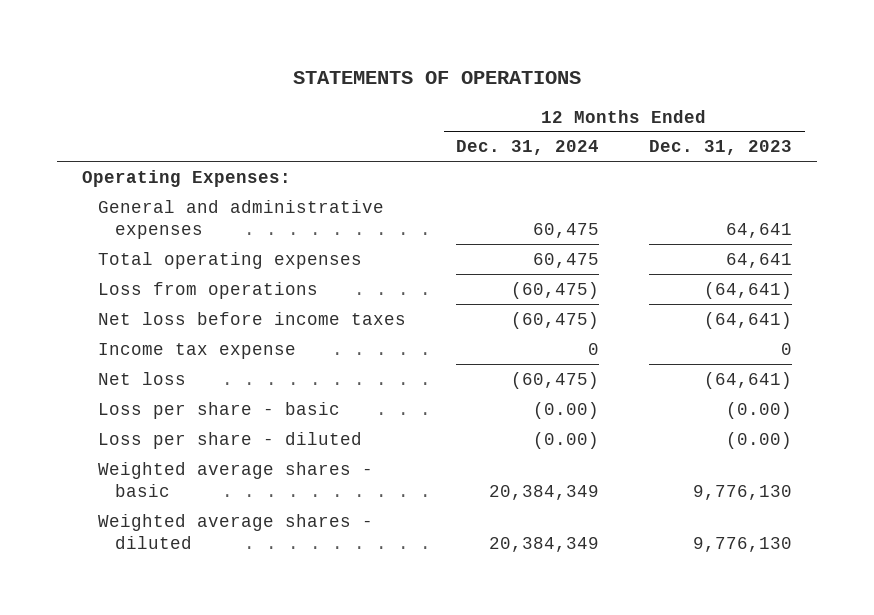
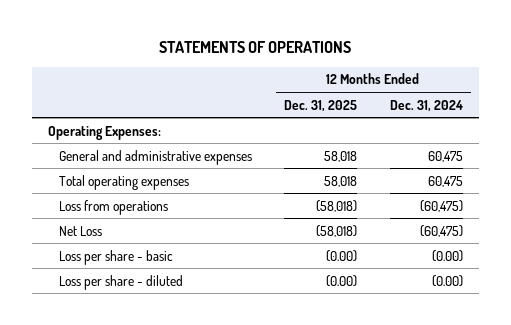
[649,140,793,156] Dec. 31, 2023 -> none
none -> [284,99,358,112] Dec. 31, 2025
[98,311,407,325] Net loss before income taxes -> none
[98,342,297,359] Income tax expense -> none
[98,371,187,385] Net loss -> [58,225,102,236] Net Loss
[98,461,374,498] Weighted average shares - basic -> none
[98,513,374,550] Weighted average shares - diluted -> none

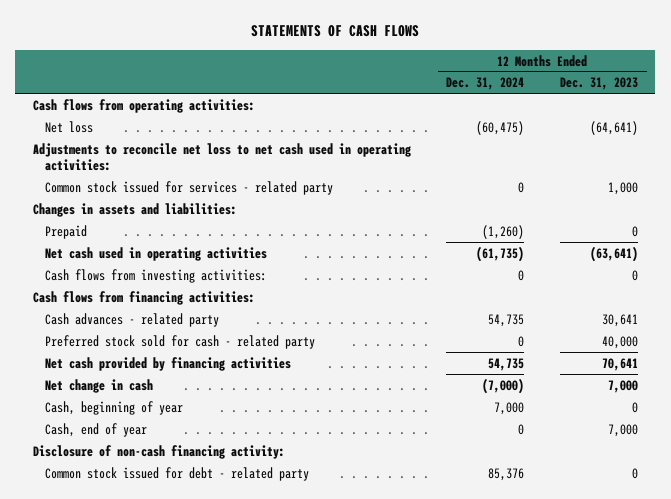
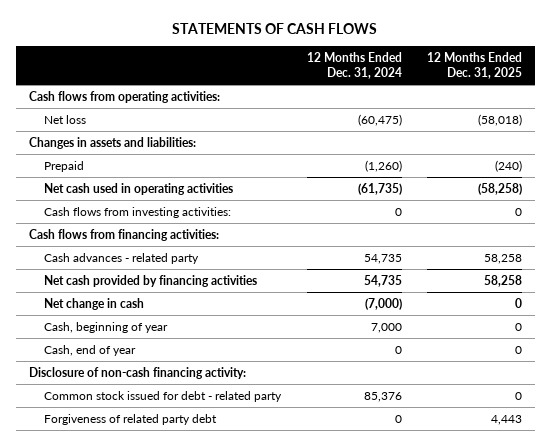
[559,77,638,91] Dec. 31, 2023 -> none
none -> [427,52,523,80] 12 Months Ended Dec. 31, 2025
[33,142,412,171] Adjustments to reconcile net loss to net cash used in operating activities: -> none
[45,180,334,195] Common stock issued for services - related party -> none
[45,334,316,349] Preferred stock sold for cash - related party -> none
none -> [43,413,217,425] Forgiveness of related party debt

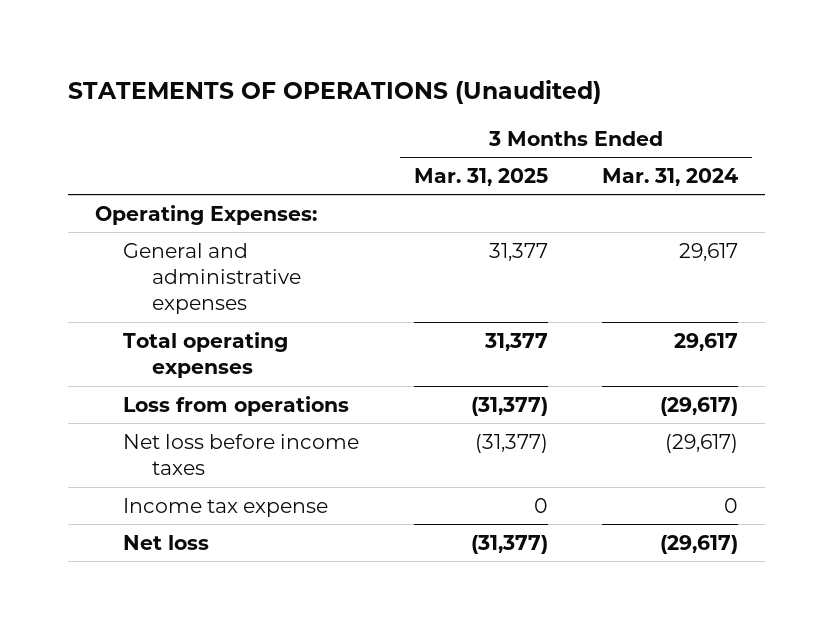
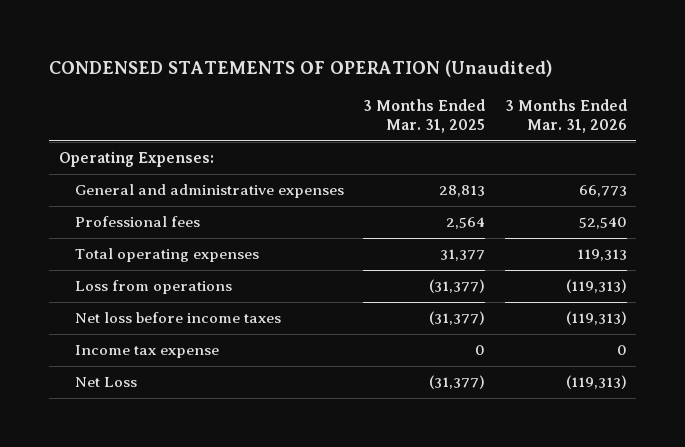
[67,80,601,105] STATEMENTS OF OPERATIONS (Unaudited) -> [49,59,553,77] CONDENSED STATEMENTS OF OPERATION (Unaudited)
[602,167,739,186] Mar. 31, 2024 -> none
none -> [504,98,627,134] 3 Months Ended Mar. 31, 2026
[488,242,548,261] 31,377 -> [439,185,486,198] 28,813
none -> [74,216,200,228] Professional fees
[123,534,210,550] Net loss -> [74,377,137,388] Net Loss

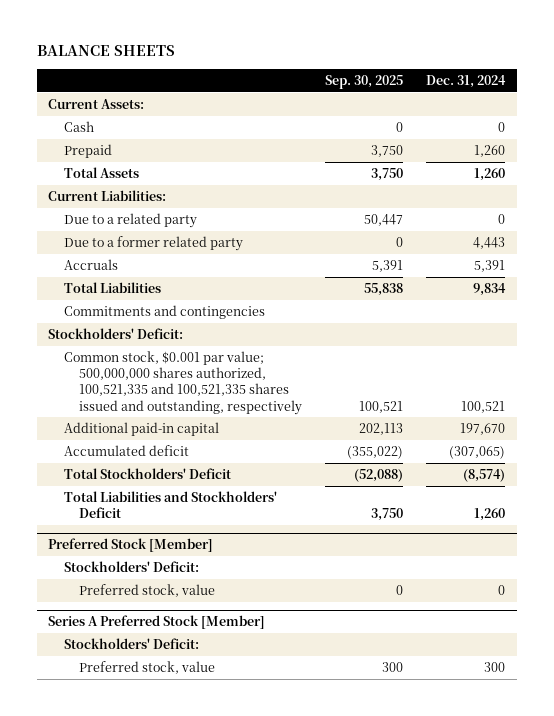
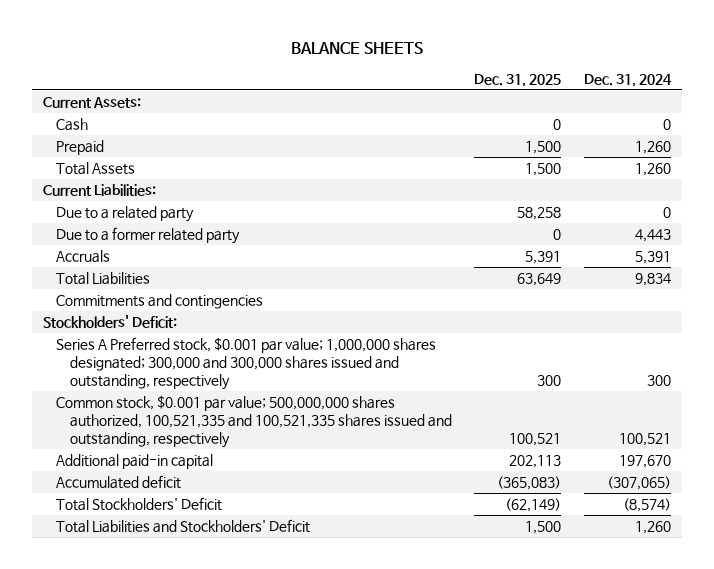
[325,75,404,90] Sep. 30, 2025 -> none
none -> [474,73,562,87] Dec. 31, 2025
none -> [56,337,437,390] Series A Preferred stock, $0.001 par value; 1,000,000 shares designated; 300,000 and 300,000 shares issued and outstanding, respectively
[48,538,214,553] Preferred Stock [Member] -> none
[63,561,199,573] Stockholders' Deficit: -> none
[79,584,216,598] Preferred stock, value -> none
[48,615,266,630] Series A Preferred Stock [Member] -> none
[63,638,199,650] Stockholders' Deficit: -> none
[79,661,216,675] Preferred stock, value -> none

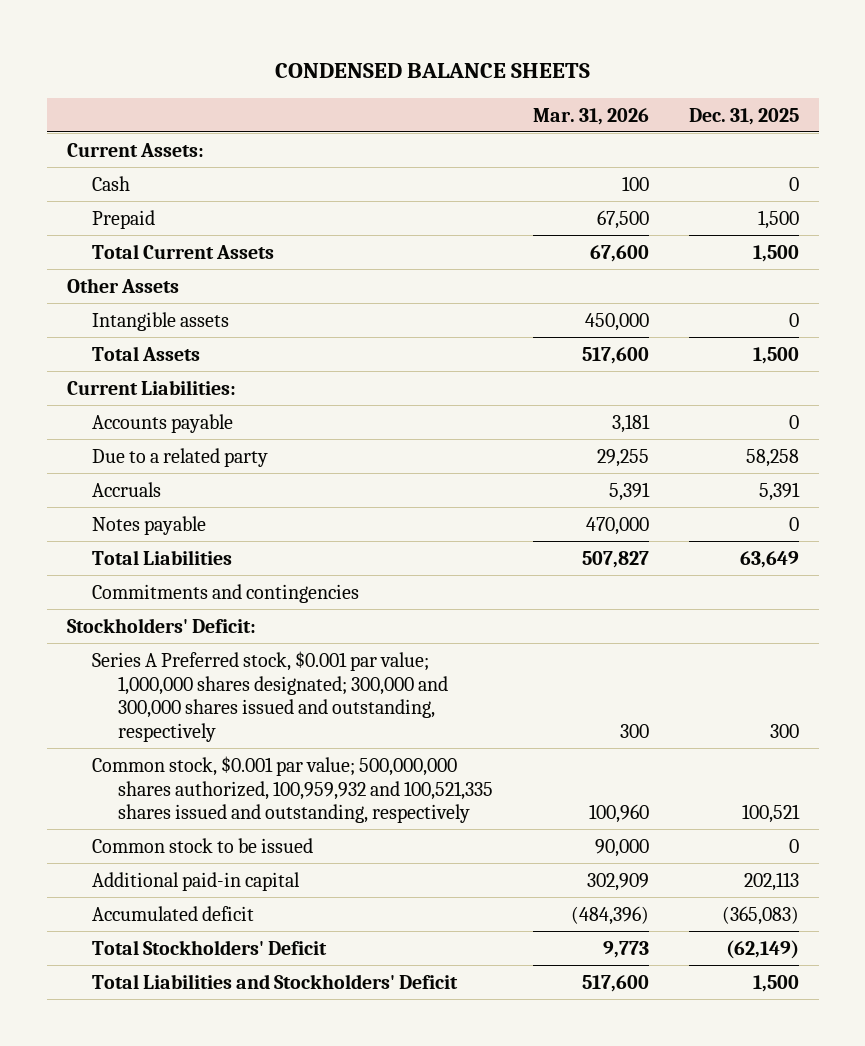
[291,41,424,54] BALANCE SHEETS -> [274,62,590,78] CONDENSED BALANCE SHEETS
[584,73,673,87] Dec. 31, 2024 -> none
none -> [533,107,650,125] Mar. 31, 2026
none -> [92,243,275,259] Total Current Assets
none -> [66,277,179,293] Other Assets
none -> [92,311,230,331] Intangible assets
none -> [92,413,234,433] Accounts payable
[56,227,241,245] Due to a former related party -> none
none -> [92,515,207,535] Notes payable
[56,395,452,448] Common stock, $0.001 par value; 500,000,000 shares authorized, 100,521,335 and 100,521,335 shares issued and outstanding, respectively -> [92,755,494,824] Common stock, $0.001 par value; 500,000,000 shares authorized, 100,959,932 and 100,521,335 shares issued and outstanding, respectively
none -> [92,837,314,853] Common stock to be issued

